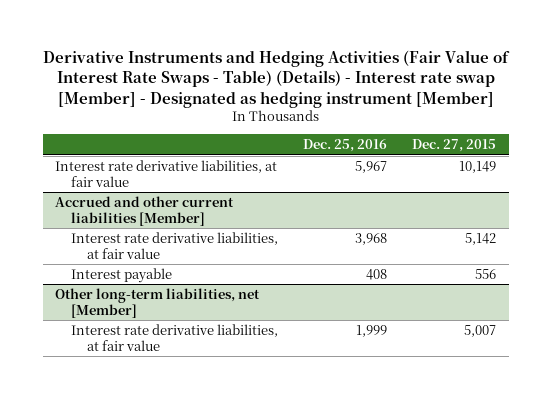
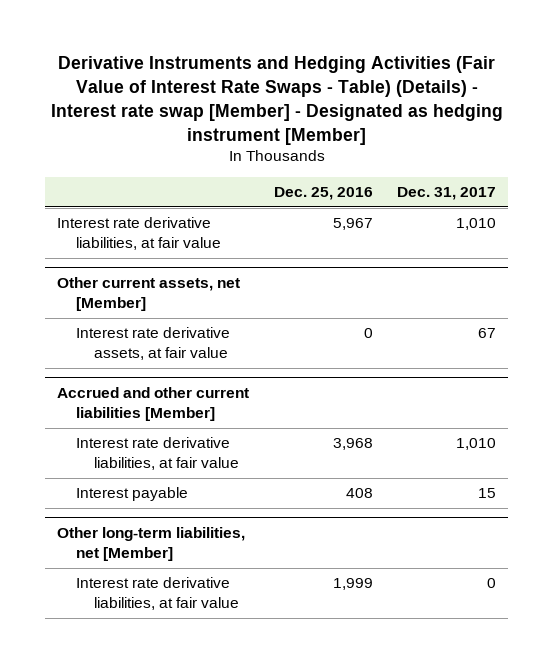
[412,139,497,153] Dec. 27, 2015 -> none
none -> [397,187,497,201] Dec. 31, 2017
none -> [57,277,241,312] Other current assets, net [Member]
none -> [75,327,230,361] Interest rate derivative assets, at fair value

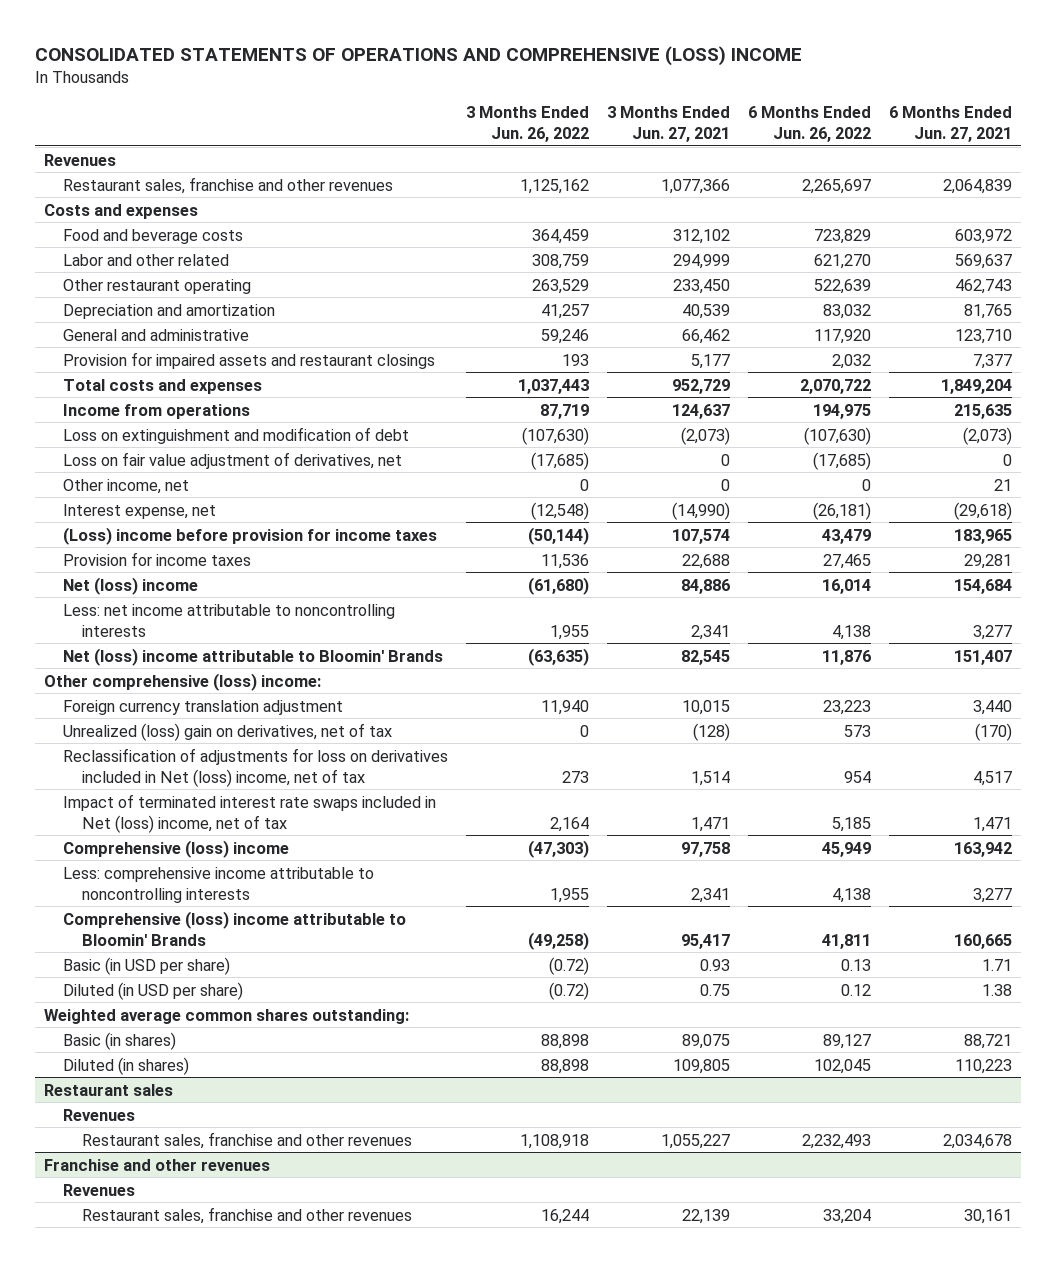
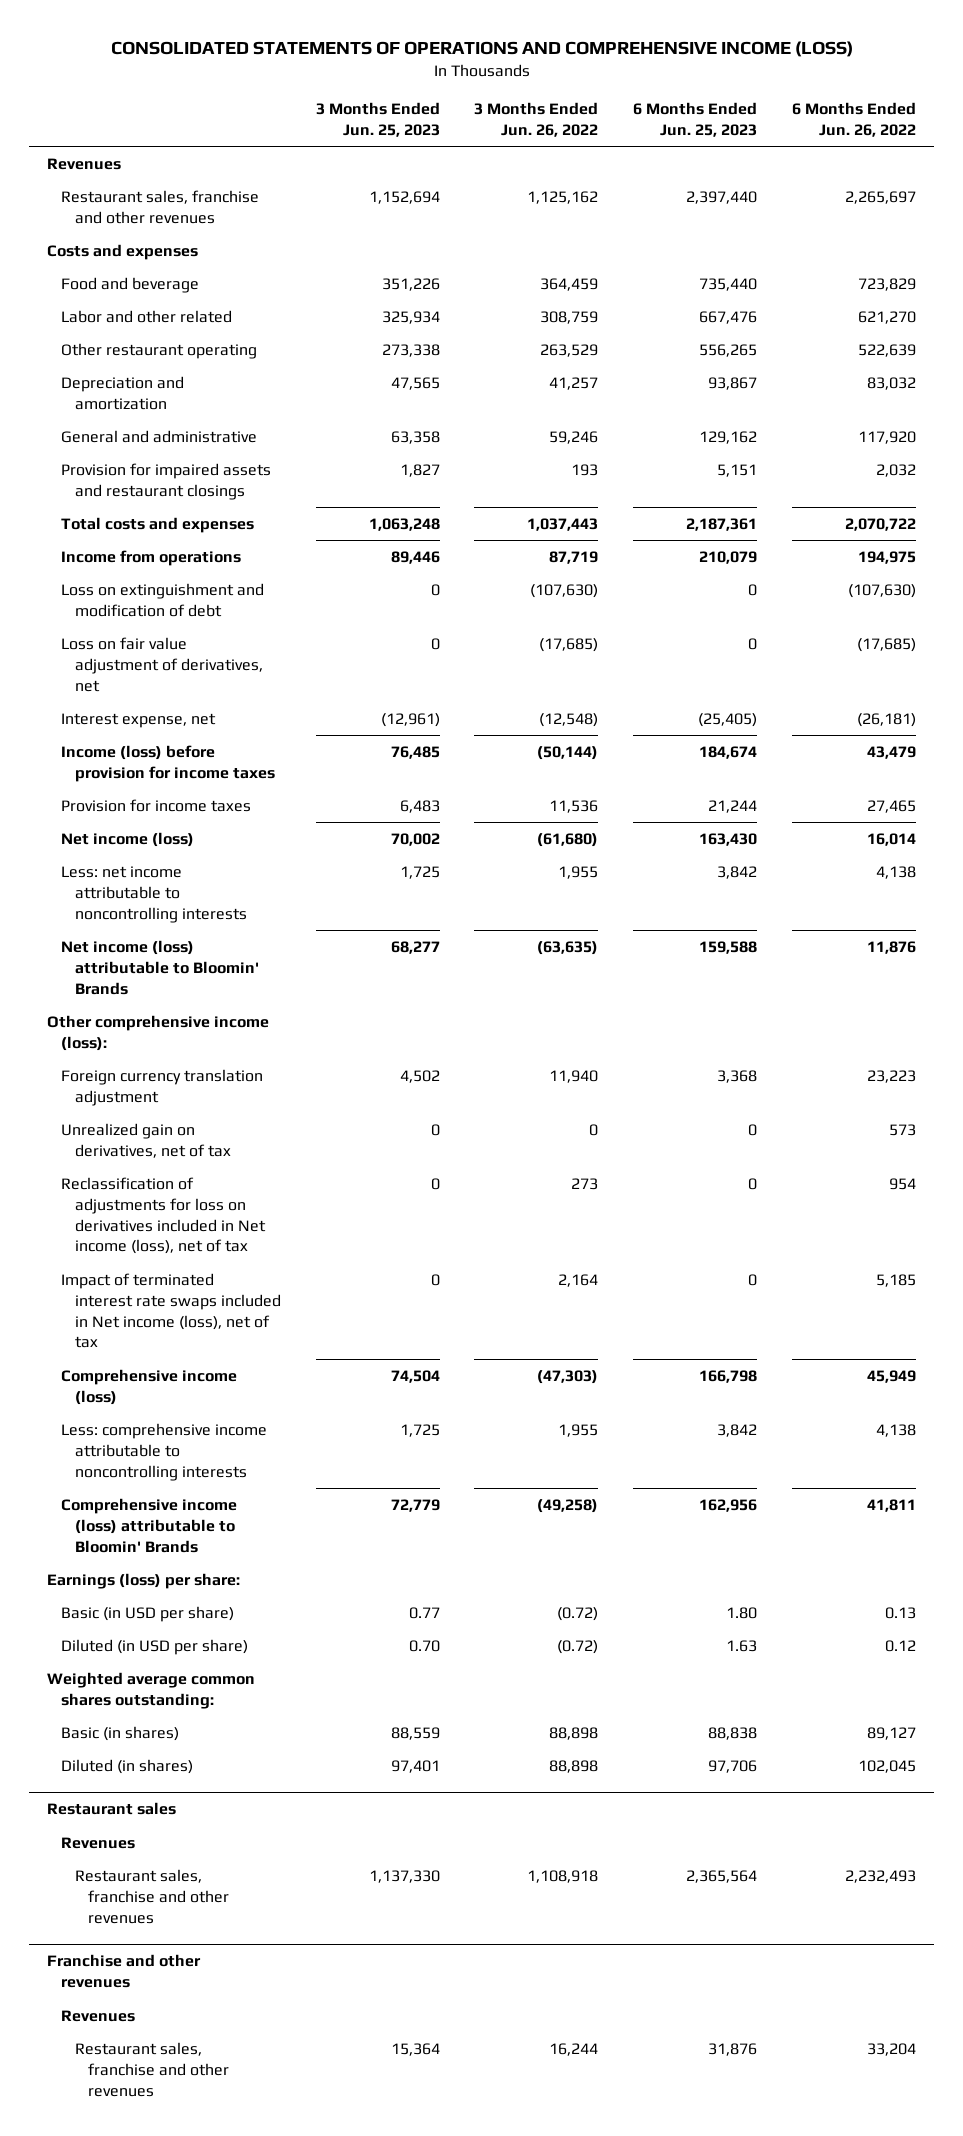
[35,45,803,66] CONSOLIDATED STATEMENTS OF OPERATIONS AND COMPREHENSIVE (LOSS) INCOME -> [110,41,853,58] CONSOLIDATED STATEMENTS OF OPERATIONS AND COMPREHENSIVE INCOME (LOSS)
[607,105,731,142] 3 Months Ended Jun. 27, 2021 -> none
[889,105,1013,142] 6 Months Ended Jun. 27, 2021 -> none
none -> [315,101,440,137] 3 Months Ended Jun. 25, 2023
none -> [633,101,758,137] 6 Months Ended Jun. 25, 2023
[62,228,243,244] Food and beverage costs -> [60,276,199,293] Food and beverage
[62,478,189,494] Other income, net -> none
[62,526,437,545] (Loss) income before provision for income taxes -> [60,744,275,782] Income (loss) before provision for income taxes
[62,576,198,595] Net (loss) income -> [60,831,194,847] Net income (loss)
[62,647,443,666] Net (loss) income attributable to Bloomin' Brands -> [60,939,259,995] Net income (loss) attributable to Bloomin' Brands
[44,672,322,691] Other comprehensive (loss) income: -> [46,1014,269,1051] Other comprehensive income (loss):
[62,722,392,741] Unrealized (loss) gain on derivatives, net of tax -> [60,1122,231,1158] Unrealized gain on derivatives, net of tax
[62,747,448,787] Reclassification of adjustments for loss on derivatives included in Net (loss) income, net of tax -> [60,1176,266,1255] Reclassification of adjustments for loss on derivatives included in Net income (loss), net of tax
[62,793,436,833] Impact of terminated interest rate swaps included in Net (loss) income, net of tax -> [60,1272,281,1349] Impact of terminated interest rate swaps included in Net income (loss), net of tax
[62,839,289,858] Comprehensive (loss) income -> [60,1368,237,1405] Comprehensive income (loss)
[62,910,406,946] Comprehensive (loss) income attributable to Bloomin' Brands -> [60,1497,237,1553] Comprehensive income (loss) attributable to Bloomin' Brands
none -> [46,1572,240,1589] Earnings (loss) per share:

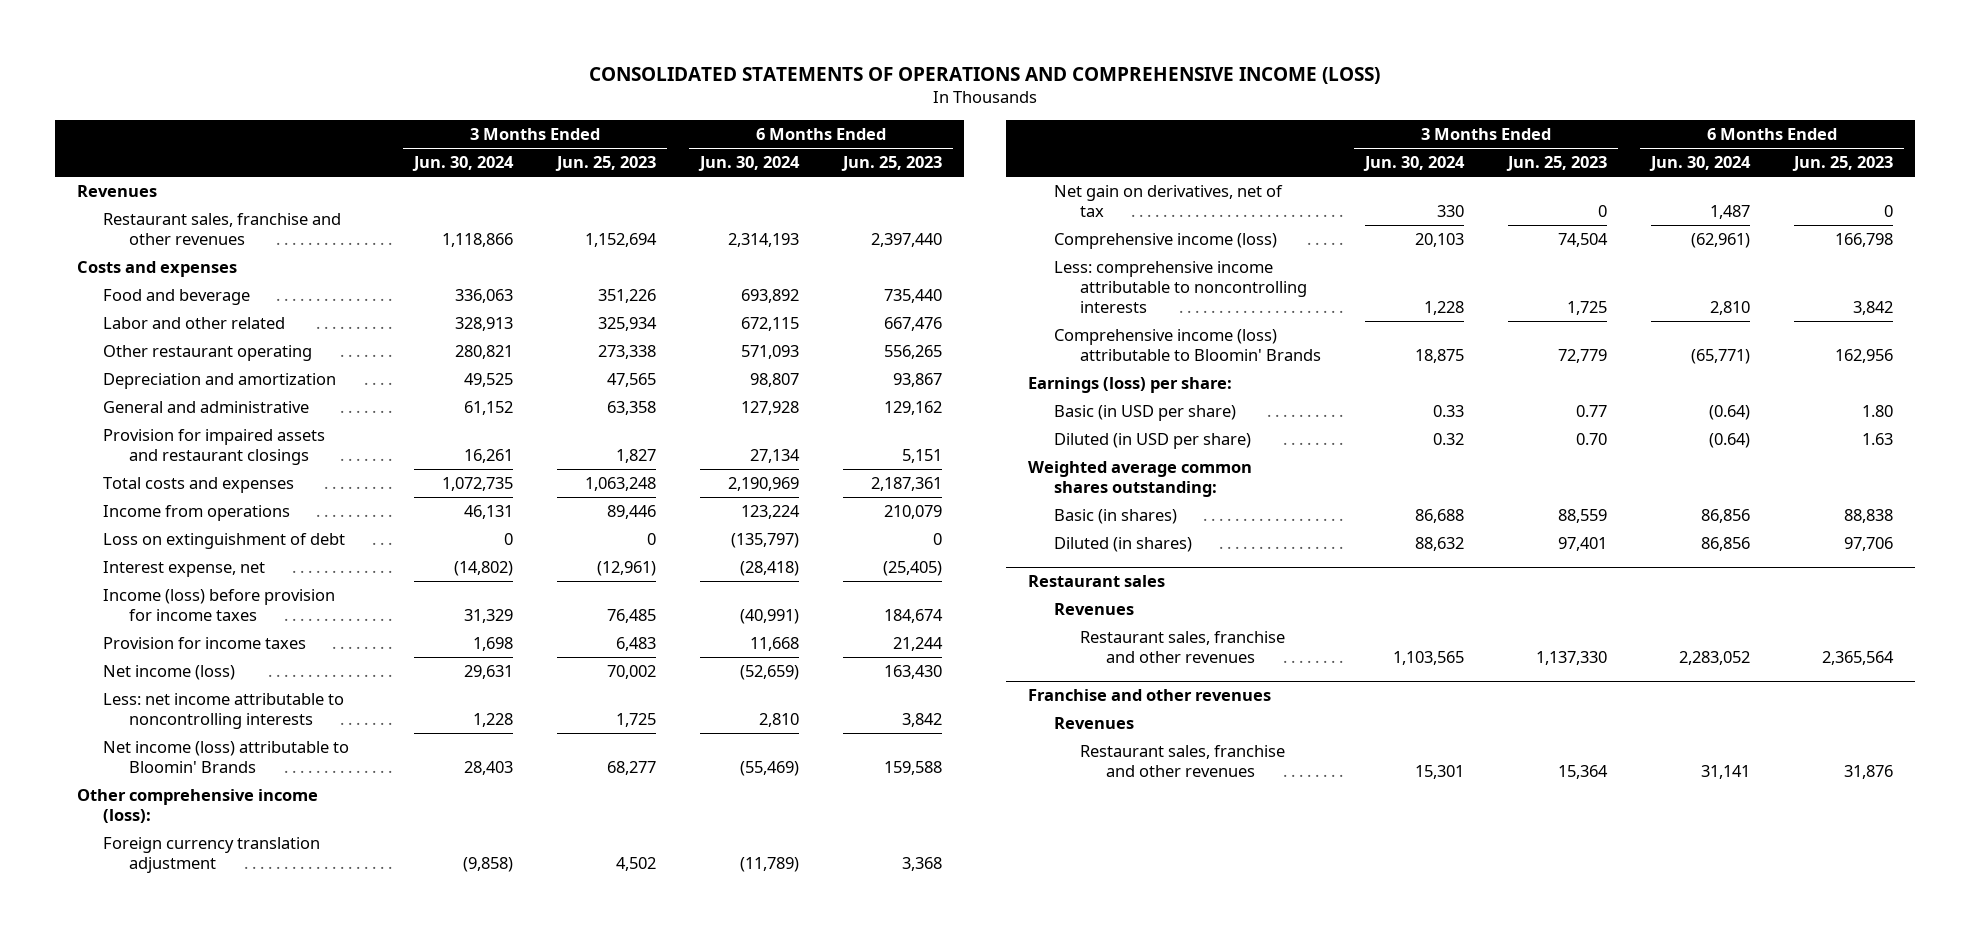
[474,101,599,137] 3 Months Ended Jun. 26, 2022 -> none
[792,101,917,137] 6 Months Ended Jun. 26, 2022 -> none
none -> [412,156,515,172] Jun. 30, 2024
none -> [698,156,801,172] Jun. 30, 2024
[60,636,263,692] Loss on fair value adjustment of derivatives, net -> none
[60,582,264,617] Loss on extinguishment and modification of debt -> [103,533,346,550] Loss on extinguishment of debt
[60,1176,266,1255] Reclassification of adjustments for loss on derivatives included in Net income (loss), net of tax -> none
[60,1272,281,1349] Impact of terminated interest rate swaps included in Net income (loss), net of tax -> none
[60,1122,231,1158] Unrealized gain on derivatives, net of tax -> [1053,185,1283,218] Net gain on derivatives, net of tax

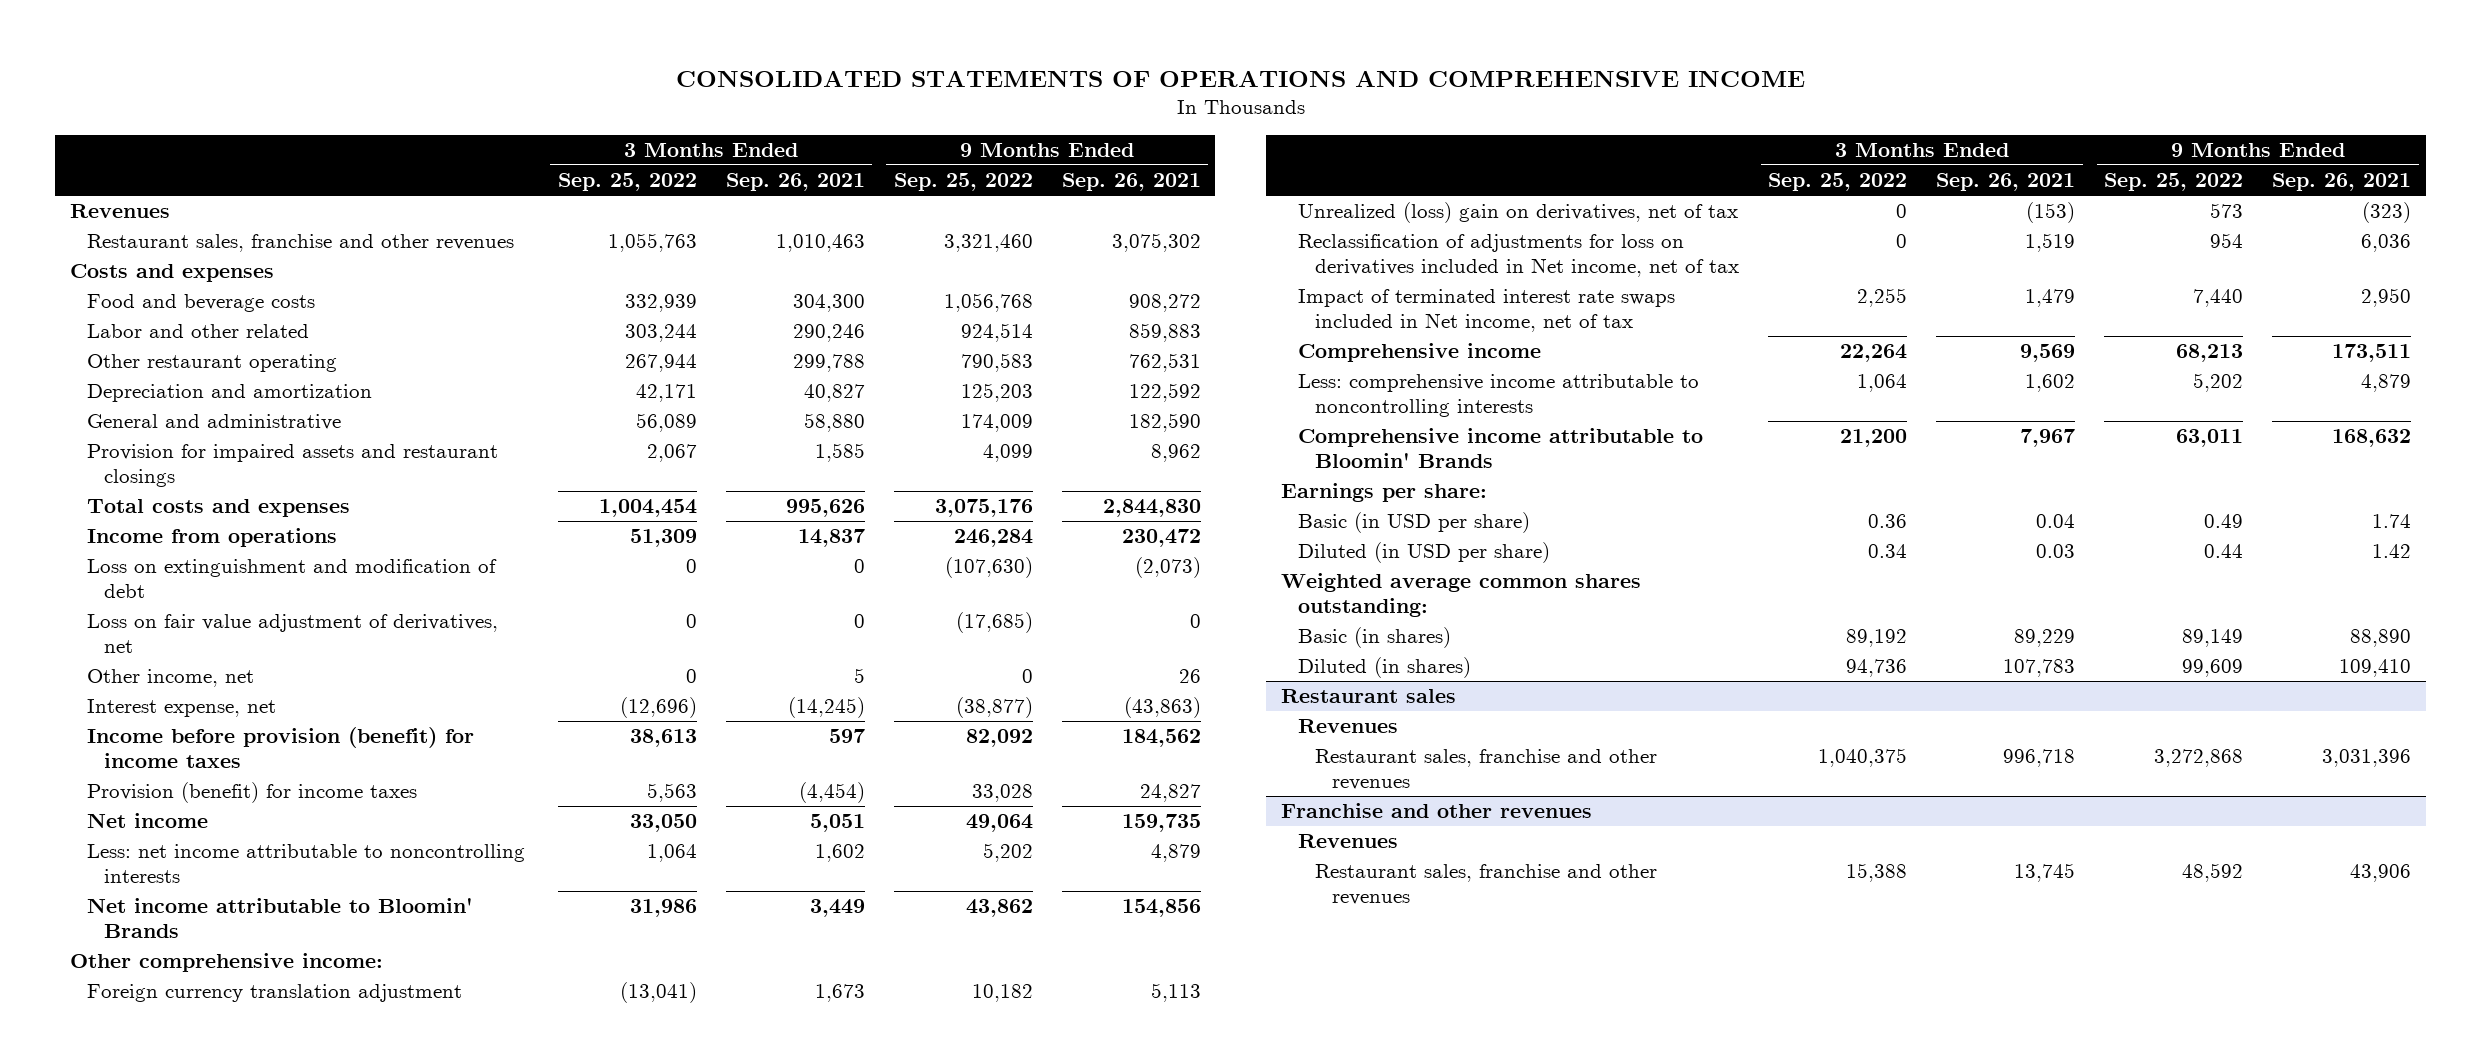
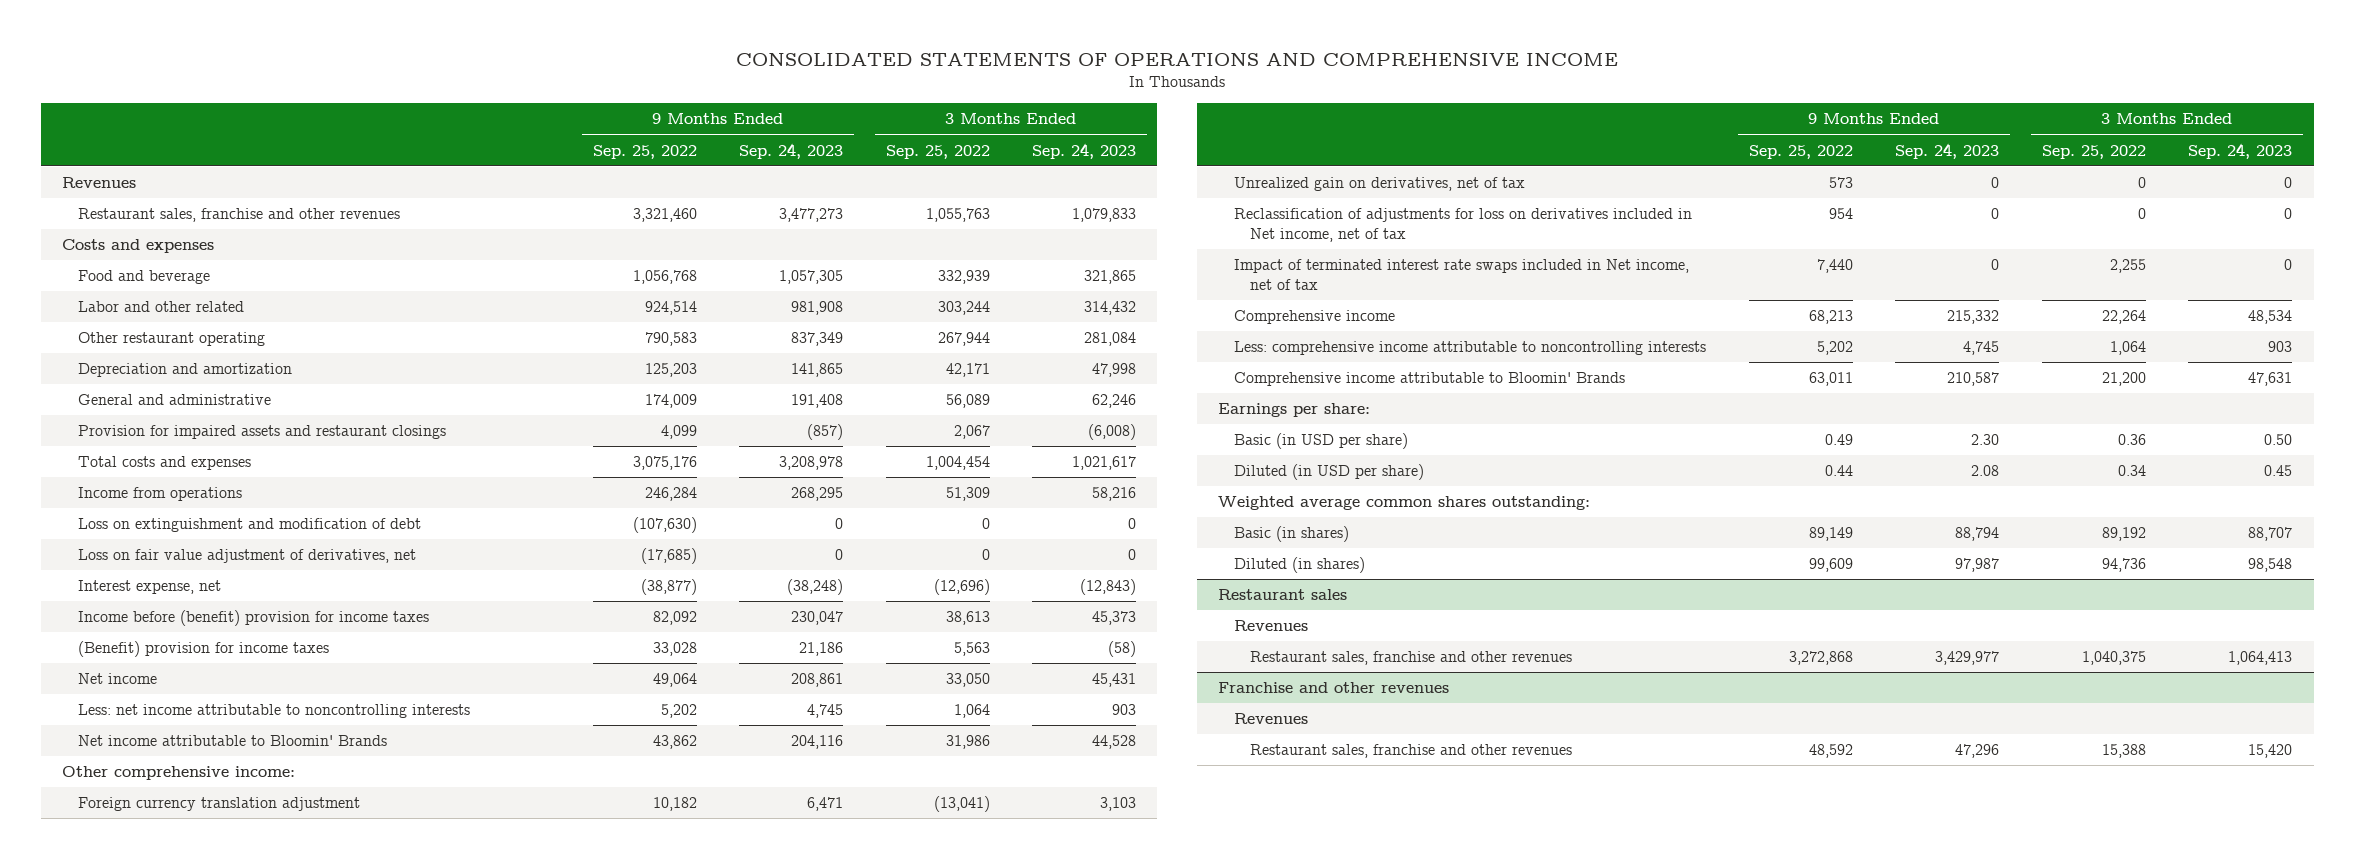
[725,173,865,192] Sep. 26, 2021 -> none
[1061,173,1201,192] Sep. 26, 2021 -> none
none -> [739,142,844,159] Sep. 24, 2023
none -> [1032,142,1137,159] Sep. 24, 2023
[87,294,316,313] Food and beverage costs -> [78,270,211,285] Food and beverage
[87,669,255,688] Other income, net -> none
[87,727,475,769] Income before provision (benefit) for income taxes -> [78,610,430,627] Income before (benefit) provision for income taxes
[87,782,418,804] Provision (benefit) for income taxes -> [78,641,330,658] (Benefit) provision for income taxes
[1297,202,1738,224] Unrealized (loss) gain on derivatives, net of tax -> [1234,177,1526,192] Unrealized gain on derivatives, net of tax

